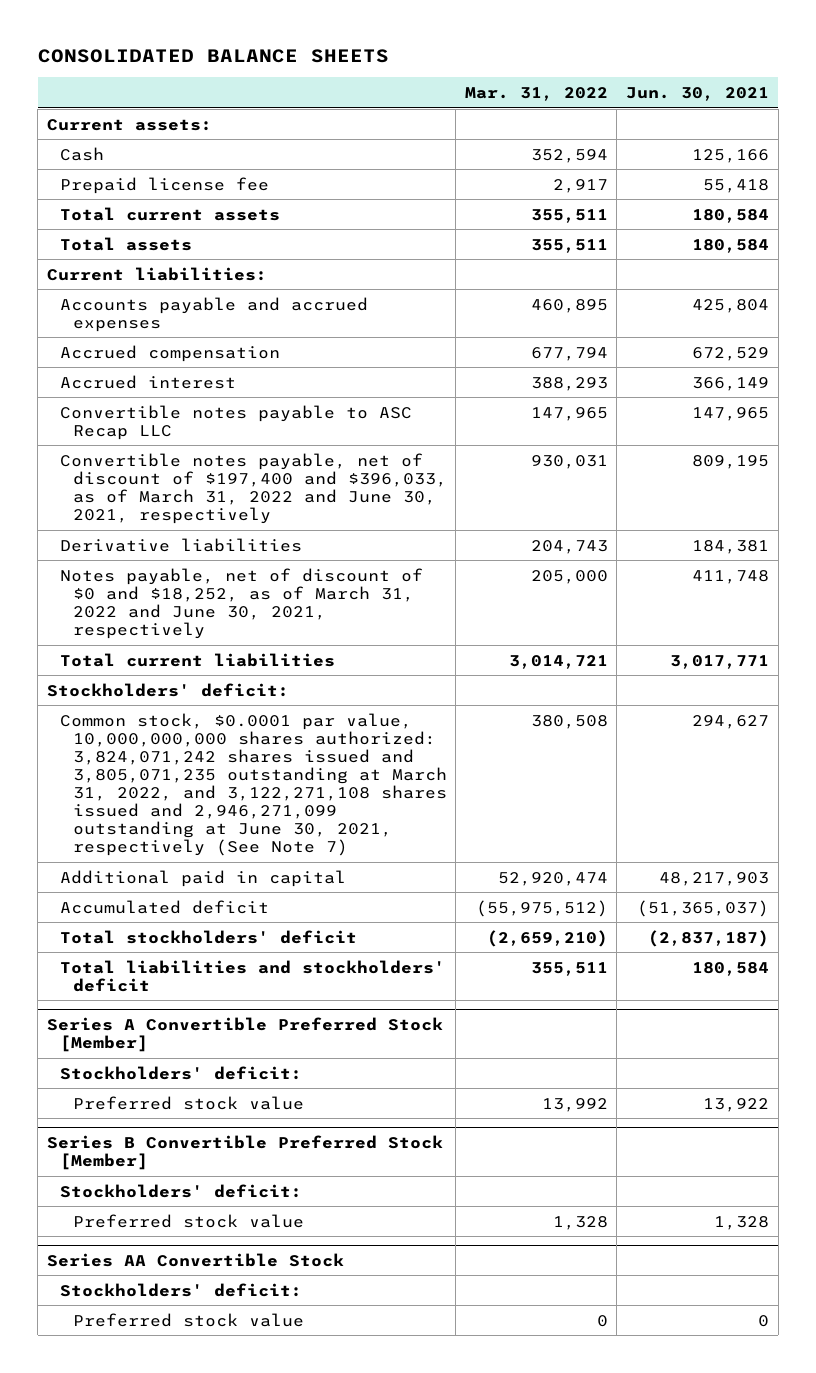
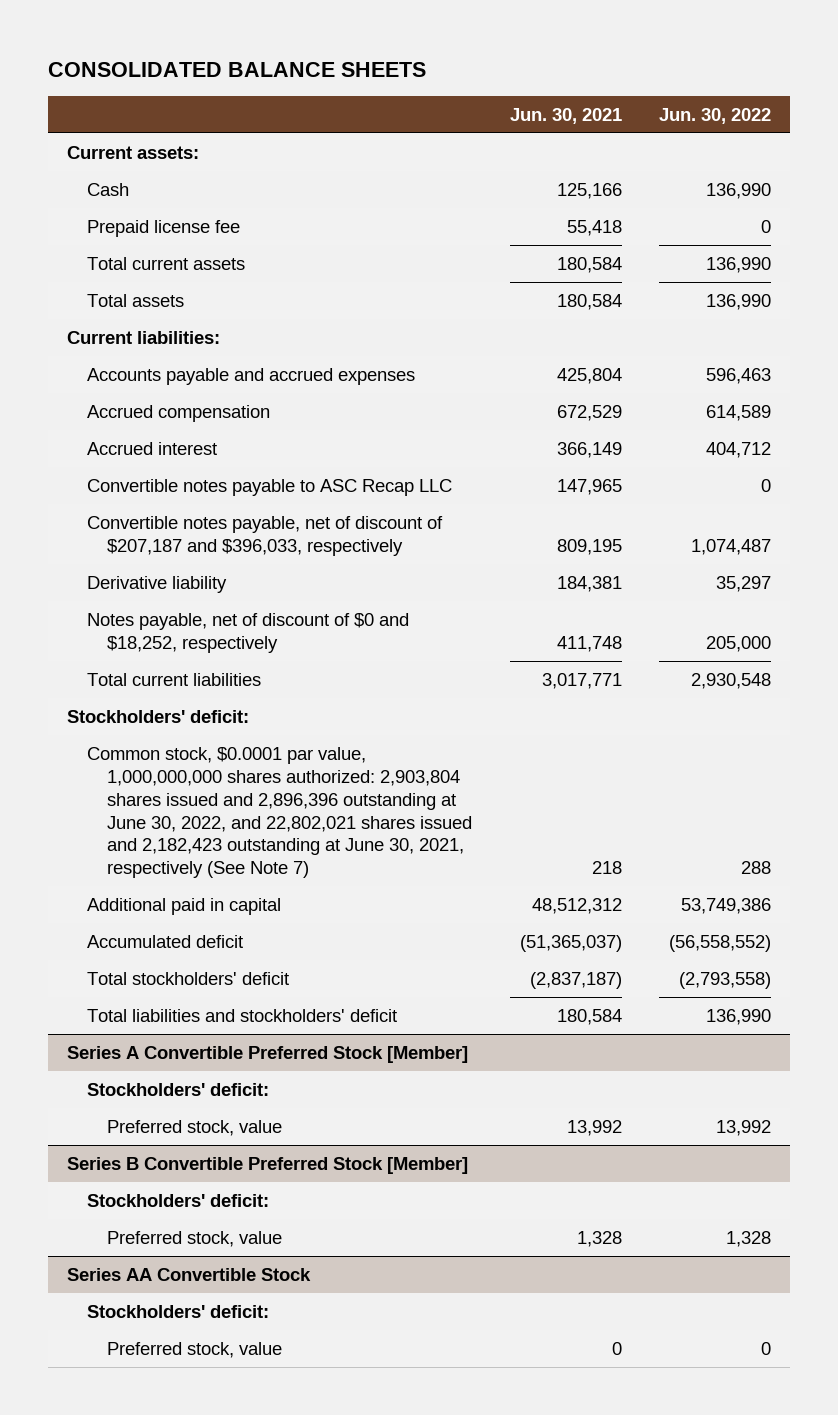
[464,86,608,101] Mar. 31, 2022 -> none
none -> [659,107,772,124] Jun. 30, 2022
[59,452,447,524] Convertible notes payable, net of discount of $197,400 and $396,033, as of March 31, 2022 and June 30, 2021, respectively -> [86,515,443,556] Convertible notes payable, net of discount of $207,187 and $396,033, respectively
[59,537,302,552] Derivative liabilities -> [86,575,227,593] Derivative liability
[59,567,423,639] Notes payable, net of discount of $0 and $18,252, as of March 31, 2022 and June 30, 2021, respectively -> [86,612,409,653] Notes payable, net of discount of $0 and $18,252, respectively
[59,712,447,857] Common stock, $0.0001 par value, 10,000,000,000 shares authorized: 3,824,071,242 shares issued and 3,805,071,235 outstanding at March 31, 2022, and 3,122,271,108 shares issued and 2,946,271,099 outstanding at June 30, 2021, respectively (See Note 7) -> [86,746,473,879] Common stock, $0.0001 par value, 1,000,000,000 shares authorized: 2,903,804 shares issued and 2,896,396 outstanding at June 30, 2022, and 22,802,021 shares issued and 2,182,423 outstanding at June 30, 2021, respectively (See Note 7)
[692,714,770,729] 294,627 -> [591,861,622,875] 218
[659,871,770,886] 48,217,903 -> [531,897,622,914] 48,512,312
[72,1095,304,1110] Preferred stock value -> [107,1119,283,1136] Preferred stock, value
[703,1097,770,1112] 13,922 -> [566,1119,622,1136] 13,992
[72,1213,304,1228] Preferred stock value -> [107,1230,283,1247] Preferred stock, value
[72,1312,304,1327] Preferred stock value -> [107,1341,283,1358] Preferred stock, value

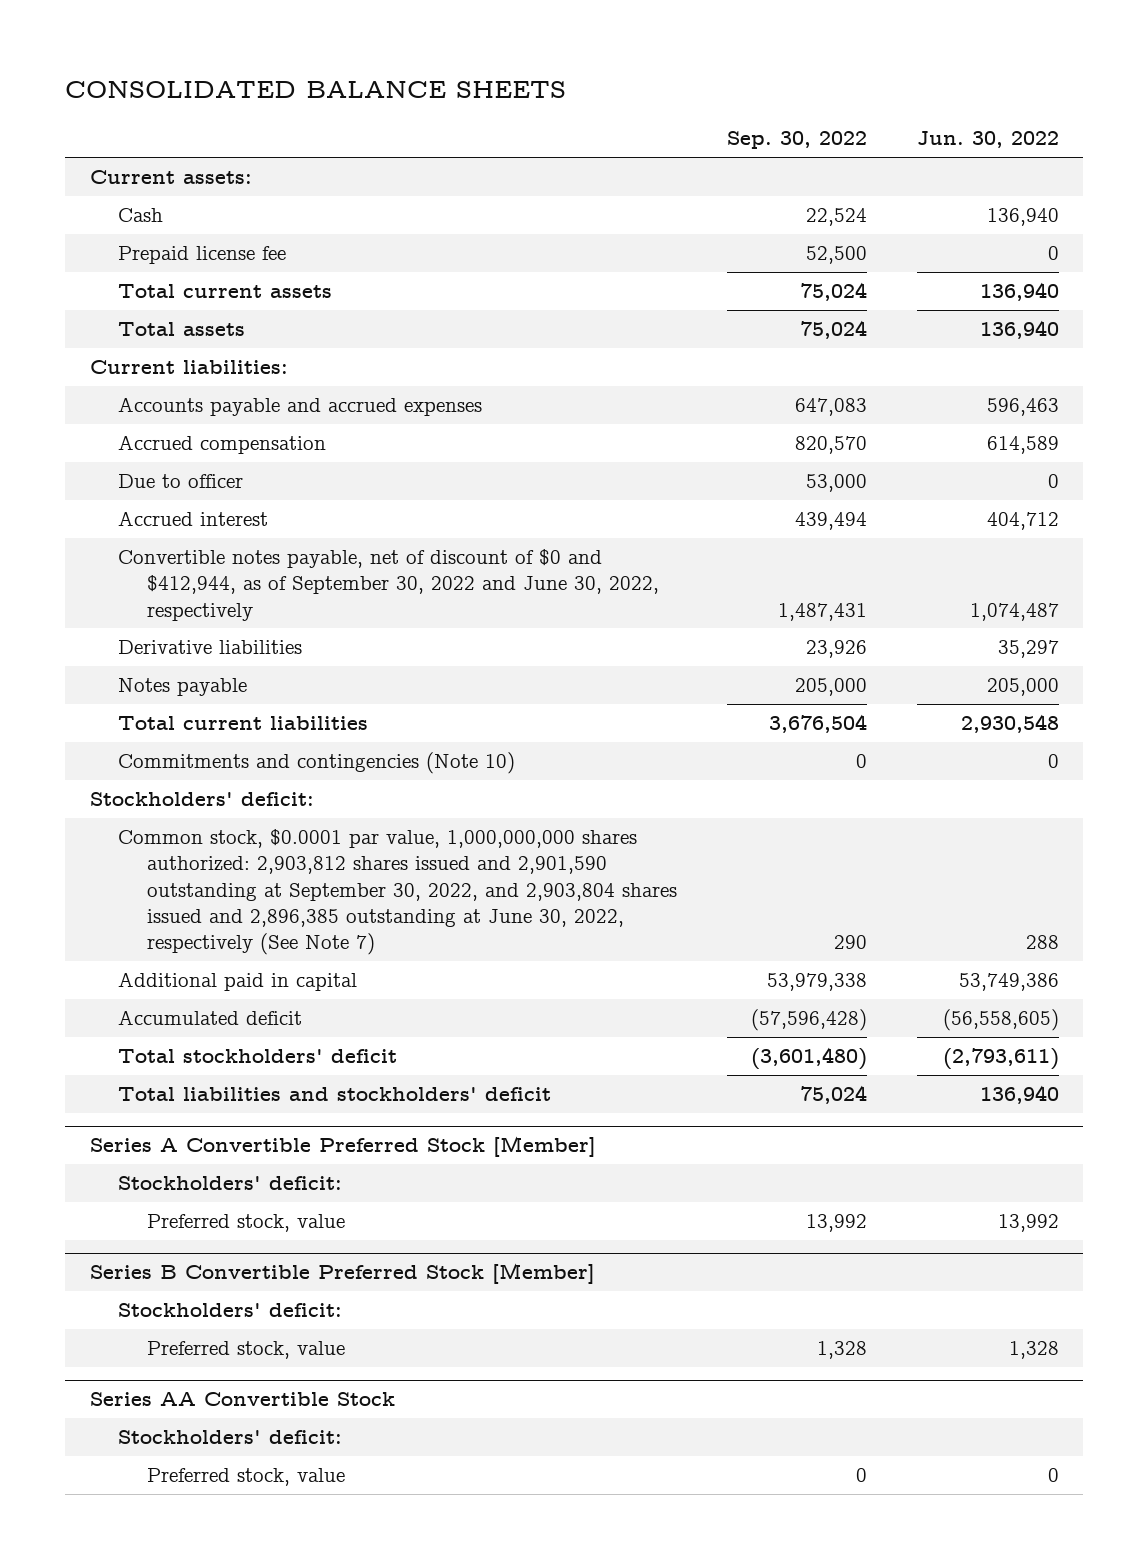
[509,107,622,124] Jun. 30, 2021 -> none
none -> [726,131,867,150] Sep. 30, 2022
[706,182,772,199] 136,990 -> [986,208,1059,227] 136,940
[706,256,772,273] 136,990 -> [979,282,1059,302] 136,940
[706,293,772,310] 136,990 -> [979,320,1059,340] 136,940
none -> [118,474,244,489] Due to officer
[86,478,452,496] Convertible notes payable to ASC Recap LLC -> none
[86,612,409,653] Notes payable, net of discount of $0 and $18,252, respectively -> none
[86,515,443,556] Convertible notes payable, net of discount of $207,187 and $396,033, respectively -> [118,549,659,621] Convertible notes payable, net of discount of $0 and $412,944, as of September 30, 2022 and June 30, 2022, respectively
[86,575,227,593] Derivative liability -> [118,640,303,655] Derivative liabilities
none -> [118,678,248,697] Notes payable
none -> [118,752,516,775] Commitments and contingencies (Note 10)
[86,746,473,879] Common stock, $0.0001 par value, 1,000,000,000 shares authorized: 2,903,804 shares issued and 2,896,396 outstanding at June 30, 2022, and 22,802,021 shares issued and 2,182,423 outstanding at June 30, 2021, respectively (See Note 7) -> [118,829,677,955] Common stock, $0.0001 par value, 1,000,000,000 shares authorized: 2,903,812 shares issued and 2,901,590 outstanding at September 30, 2022, and 2,903,804 shares issued and 2,896,385 outstanding at June 30, 2022, respectively (See Note 7)
[669,934,772,952] (56,558,552) -> [942,1009,1059,1032] (56,558,605)
[679,971,772,989] (2,793,558) -> [942,1048,1059,1071] (2,793,611)
[706,1008,772,1025] 136,990 -> [979,1085,1059,1105] 136,940

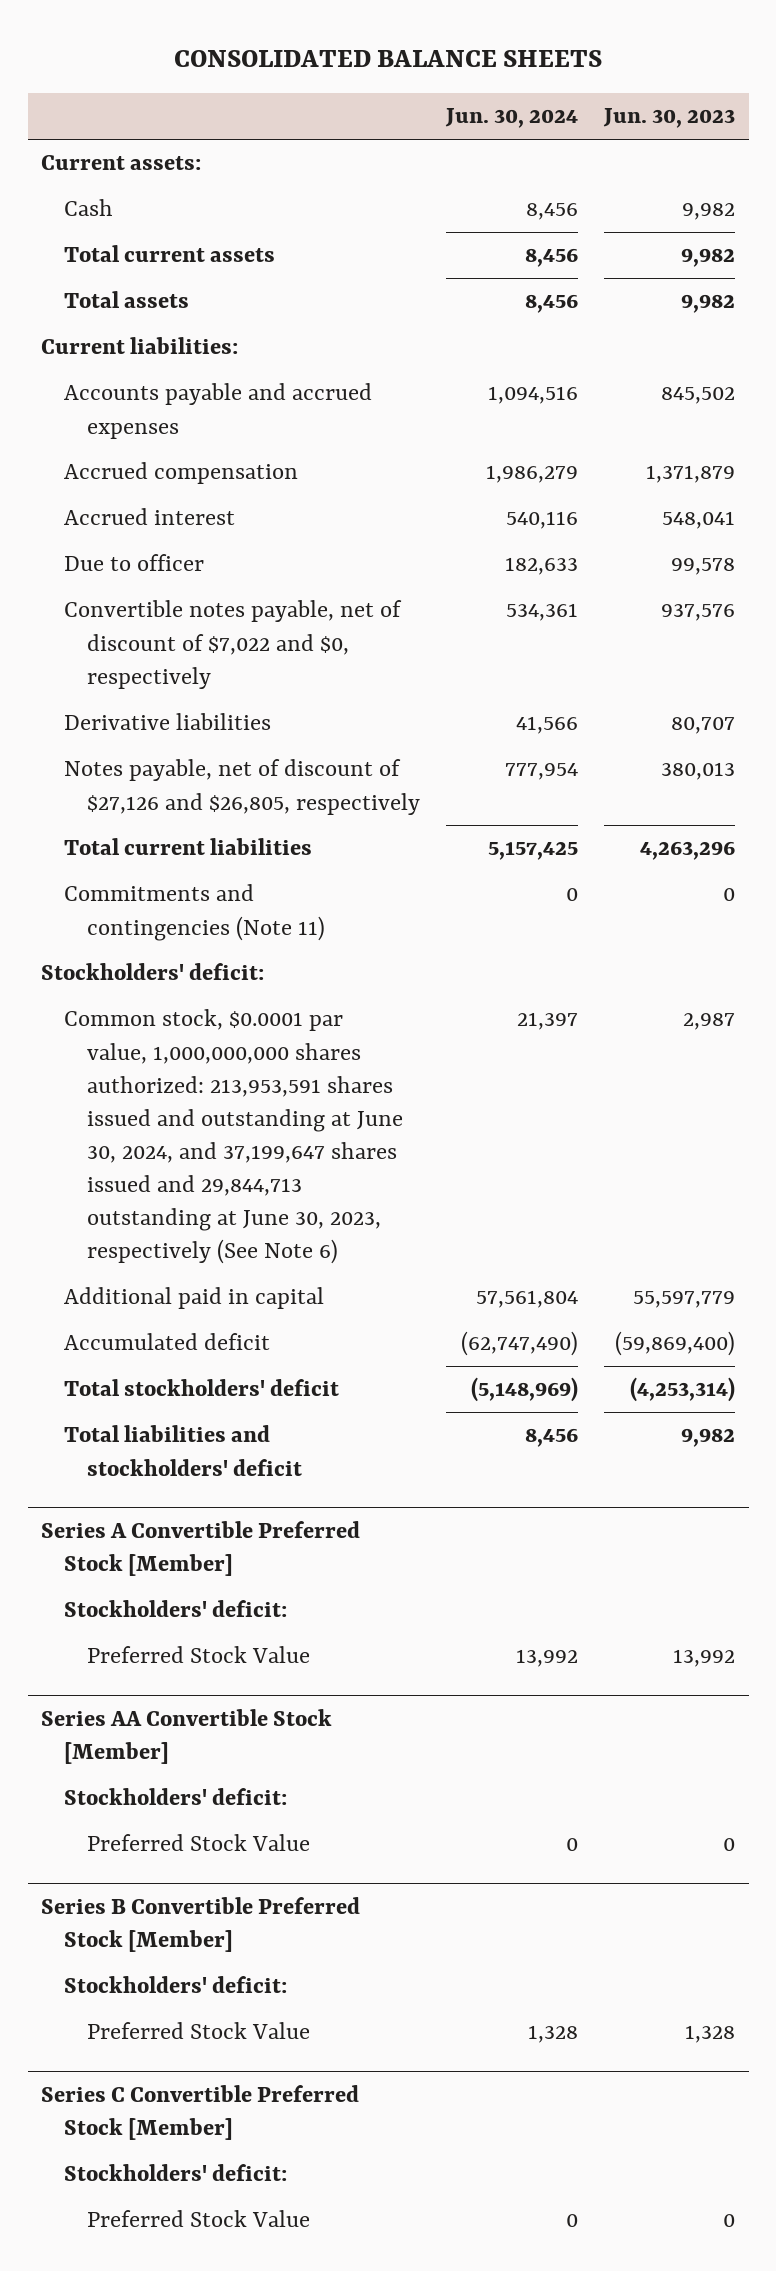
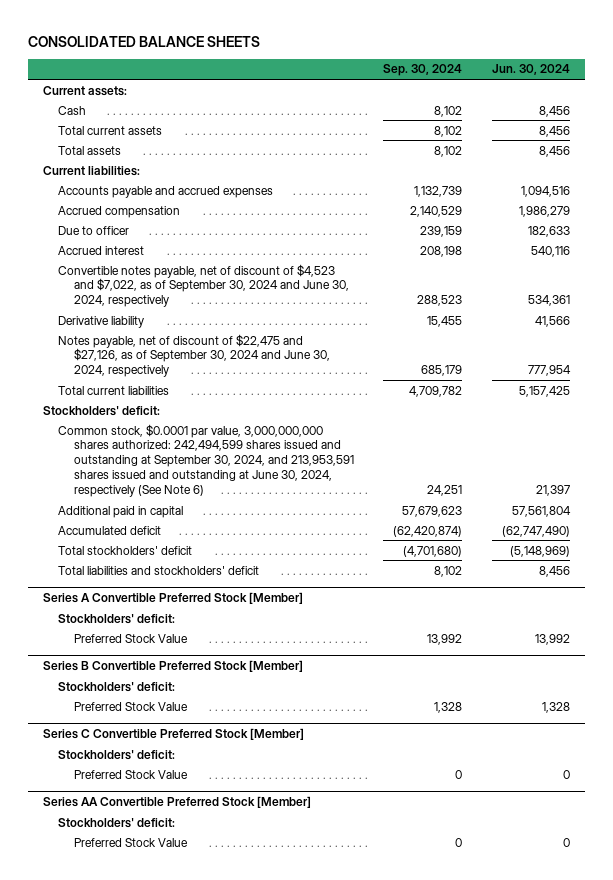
[603,108,736,129] Jun. 30, 2023 -> none
none -> [383,64,463,77] Sep. 30, 2024
[63,508,235,526] Accrued interest -> [58,245,145,255] Accrued interest
[63,600,402,689] Convertible notes payable, net of discount of $7,022 and $0, respectively -> [58,263,349,308] Convertible notes payable, net of discount of $4,523 and $7,022, as of September 30, 2024 and June 30, 2024, respectively
[63,713,271,731] Derivative liabilities -> [58,315,145,328] Derivative liability
[63,759,420,815] Notes payable, net of discount of $27,126 and $26,805, respectively -> [58,333,330,378] Notes payable, net of discount of $22,475 and $27,126, as of September 30, 2024 and June 30, 2024, respectively
[63,884,325,941] Commitments and contingencies (Note 11) -> none
[63,1009,403,1265] Common stock, $0.0001 par value, 1,000,000,000 shares authorized: 213,953,591 shares issued and outstanding at June 30, 2024, and 37,199,647 shares issued and 29,844,713 outstanding at June 30, 2023, respectively (See Note 6) -> [58,423,354,498] Common stock, $0.0001 par value, 3,000,000,000 shares authorized: 242,494,599 shares issued and outstanding at September 30, 2024, and 213,953,591 shares issued and outstanding at June 30, 2024, respectively (See Note 6)
[40,1708,332,1765] Series AA Convertible Stock [Member] -> none
[63,1788,287,1806] Stockholders' deficit: -> none
[86,1834,310,1852] Preferred Stock Value -> none
none -> [42,796,311,809] Series AA Convertible Preferred Stock [Member]
none -> [58,817,176,828] Stockholders' deficit:
none -> [73,837,188,847] Preferred Stock Value

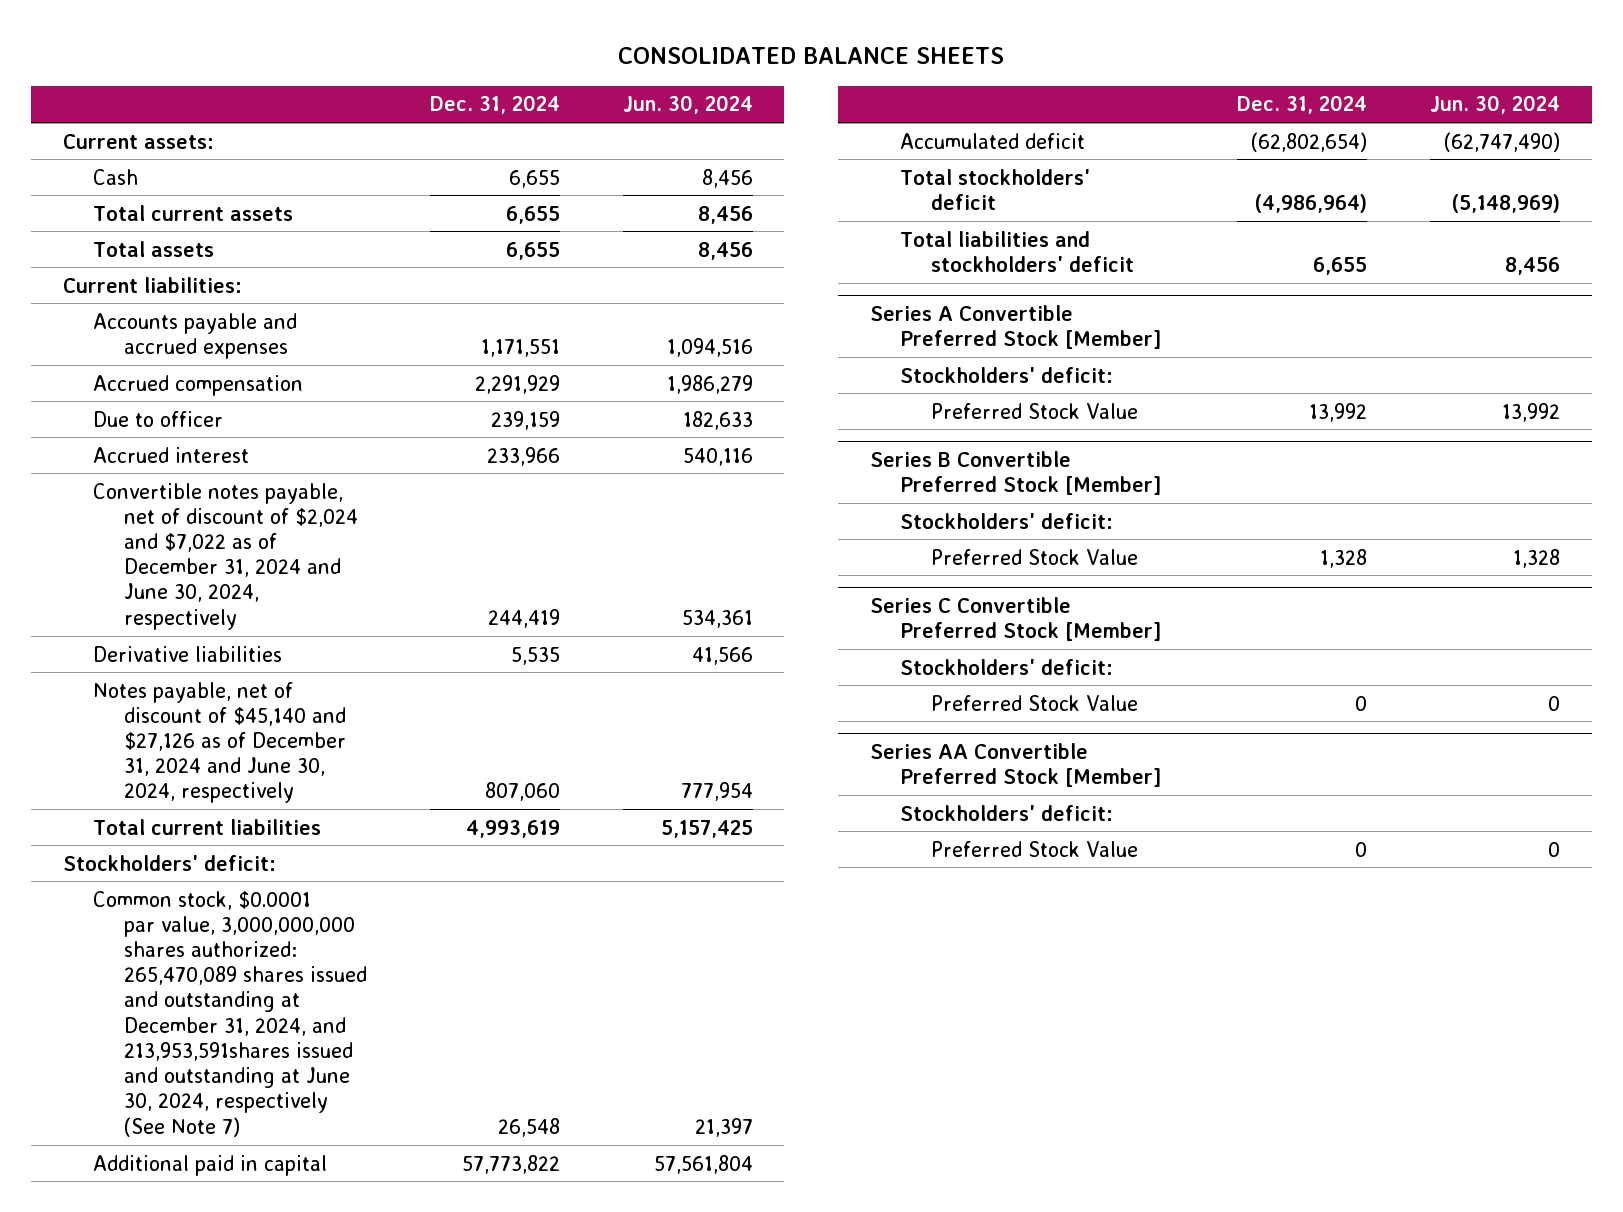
[383,64,463,77] Sep. 30, 2024 -> none
none -> [429,95,560,115] Dec. 31, 2024
[58,263,349,308] Convertible notes payable, net of discount of $4,523 and $7,022, as of September 30, 2024 and June 30, 2024, respectively -> [93,482,358,630] Convertible notes payable, net of discount of $2,024 and $7,022 as of December 31, 2024 and June 30, 2024, respectively
[58,315,145,328] Derivative liability -> [93,645,283,662] Derivative liabilities
[58,333,330,378] Notes payable, net of discount of $22,475 and $27,126, as of September 30, 2024 and June 30, 2024, respectively -> [93,681,346,804] Notes payable, net of discount of $45,140 and $27,126 as of December 31, 2024 and June 30, 2024, respectively
[58,423,354,498] Common stock, $0.0001 par value, 3,000,000,000 shares authorized: 242,494,599 shares issued and outstanding at September 30, 2024, and 213,953,591 shares issued and outstanding at June 30, 2024, respectively (See Note 6) -> [93,890,367,1137] Common stock, $0.0001 par value, 3,000,000,000 shares authorized: 265,470,089 shares issued and outstanding at December 31, 2024, and 213,953,591shares issued and outstanding at June 30, 2024, respectively (See Note 7)

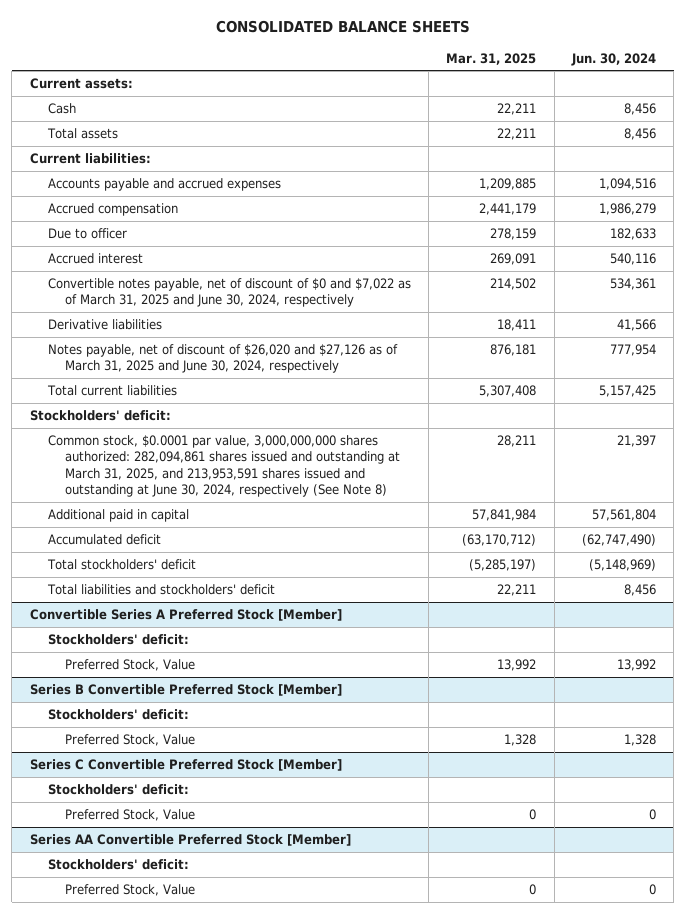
[429,95,560,115] Dec. 31, 2024 -> none
none -> [446,52,537,65] Mar. 31, 2025
[93,204,294,221] Total current assets -> none
[93,482,358,630] Convertible notes payable, net of discount of $2,024 and $7,022 as of December 31, 2024 and June 30, 2024, respectively -> [47,278,411,308] Convertible notes payable, net of discount of $0 and $7,022 as of March 31, 2025 and June 30, 2024, respectively
[93,681,346,804] Notes payable, net of discount of $45,140 and $27,126 as of December 31, 2024 and June 30, 2024, respectively -> [47,344,398,374] Notes payable, net of discount of $26,020 and $27,126 as of March 31, 2025 and June 30, 2024, respectively
[93,890,367,1137] Common stock, $0.0001 par value, 3,000,000,000 shares authorized: 265,470,089 shares issued and outstanding at December 31, 2024, and 213,953,591shares issued and outstanding at June 30, 2024, respectively (See Note 7) -> [47,435,401,497] Common stock, $0.0001 par value, 3,000,000,000 shares authorized: 282,094,861 shares issued and outstanding at March 31, 2025, and 213,953,591 shares issued and outstanding at June 30, 2024, respectively (See Note 8)
[869,305,1162,350] Series A Convertible Preferred Stock [Member] -> [29,609,342,622] Convertible Series A Preferred Stock [Member]
[930,402,1138,419] Preferred Stock Value -> [65,659,196,672] Preferred Stock, Value
[930,548,1138,565] Preferred Stock Value -> [65,734,196,747] Preferred Stock, Value
[930,694,1138,711] Preferred Stock Value -> [65,809,196,822] Preferred Stock, Value
[930,840,1138,857] Preferred Stock Value -> [65,884,196,897] Preferred Stock, Value

